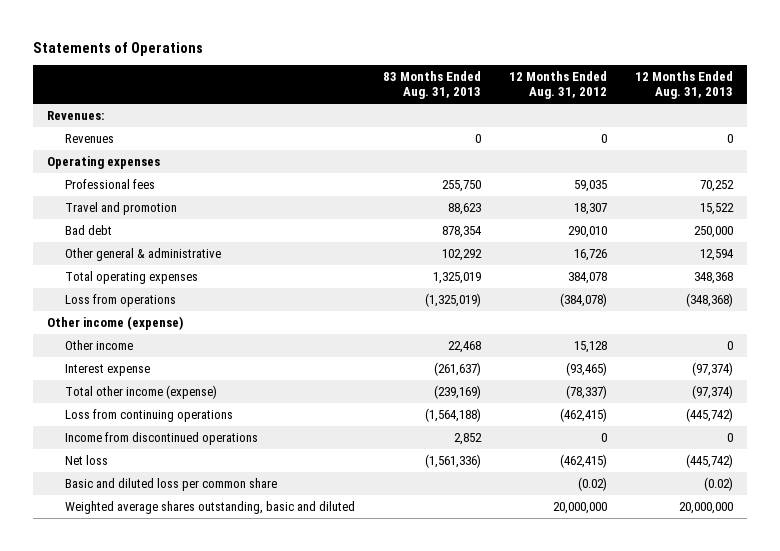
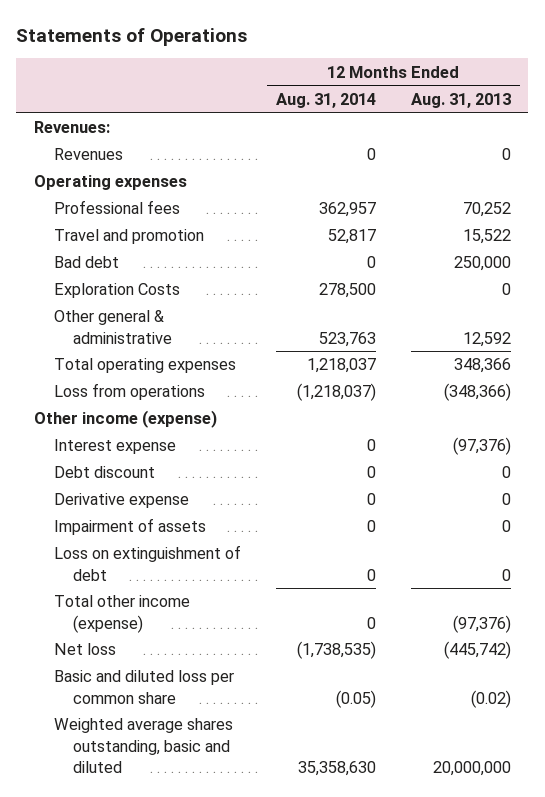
[382,71,481,100] 83 Months Ended Aug. 31, 2013 -> none
[508,71,607,100] 12 Months Ended Aug. 31, 2012 -> none
none -> [275,93,376,109] Aug. 31, 2014
none -> [53,283,180,299] Exploration Costs
[699,248,734,261] 12,594 -> [462,331,511,347] 12,592
[693,271,733,284] 348,368 -> [453,358,511,374] 348,366
[685,292,733,307] (348,368) -> [443,383,511,402] (348,366)
[64,339,133,350] Other income -> none
[64,408,233,422] Loss from continuing operations -> none
[64,431,258,445] Income from discontinued operations -> none
[691,361,733,376] (97,374) -> [452,437,511,456] (97,376)
none -> [53,466,155,479] Debt discount
none -> [53,493,189,509] Derivative expense
none -> [53,518,206,536] Impairment of assets
none -> [53,545,241,581] Loss on extinguishment of debt
[691,384,733,399] (97,374) -> [452,614,511,633] (97,376)

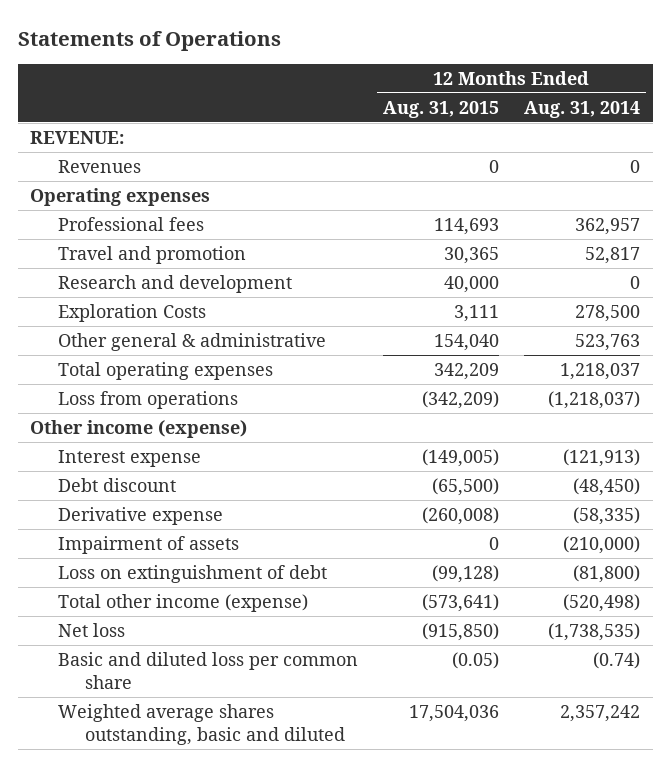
[410,93,511,109] Aug. 31, 2013 -> none
none -> [382,100,499,118] Aug. 31, 2015
[33,121,110,134] Revenues: -> [30,131,125,145] REVENUE:
[53,256,119,269] Bad debt -> none
none -> [57,275,292,294] Research and development
[366,439,376,452] 0 -> [562,449,640,468] (121,913)
[366,466,376,479] 0 -> [572,478,640,497] (48,450)
[366,493,376,506] 0 -> [572,507,640,526] (58,335)
[366,520,376,533] 0 -> [562,536,640,555] (210,000)
[366,568,376,581] 0 -> [572,565,640,584] (81,800)
[366,616,376,629] 0 -> [562,594,640,613] (520,498)
[335,689,376,708] (0.05) -> [592,652,640,670] (0.74)
[297,760,376,776] 35,358,630 -> [559,705,640,723] 2,357,242

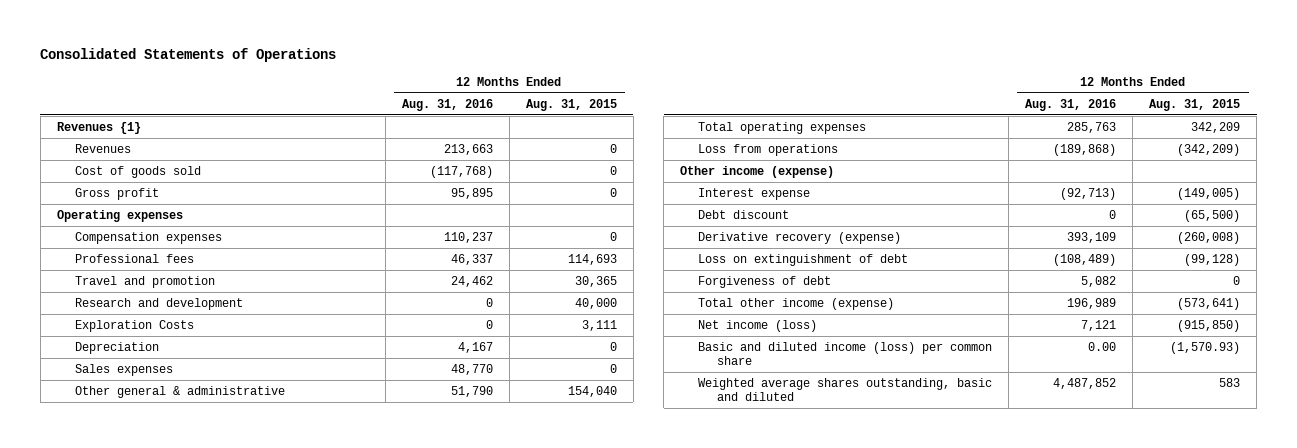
[17,30,281,51] Statements of Operations -> [40,47,337,62] Consolidated Statements of Operations
[523,100,640,118] Aug. 31, 2014 -> none
none -> [401,98,493,111] Aug. 31, 2016
[30,131,125,145] REVENUE: -> [56,121,141,134] Revenues {1}
none -> [74,165,201,178] Cost of goods sold
none -> [74,187,159,200] Gross profit
none -> [74,231,222,244] Compensation expenses
none -> [74,341,159,354] Depreciation
none -> [74,363,173,376] Sales expenses
[57,536,239,555] Impairment of assets -> none
[57,507,223,526] Derivative expense -> [698,231,902,244] Derivative recovery (expense)
none -> [698,275,832,288] Forgiveness of debt
[57,623,125,638] Net loss -> [698,319,818,332] Net income (loss)
[57,652,358,689] Basic and diluted loss per common share -> [698,341,993,366] Basic and diluted income (loss) per common share
[451,652,499,670] (0.05) -> [1170,341,1241,354] (1,570.93)
[408,705,499,723] 17,504,036 -> [1219,377,1241,387] 583

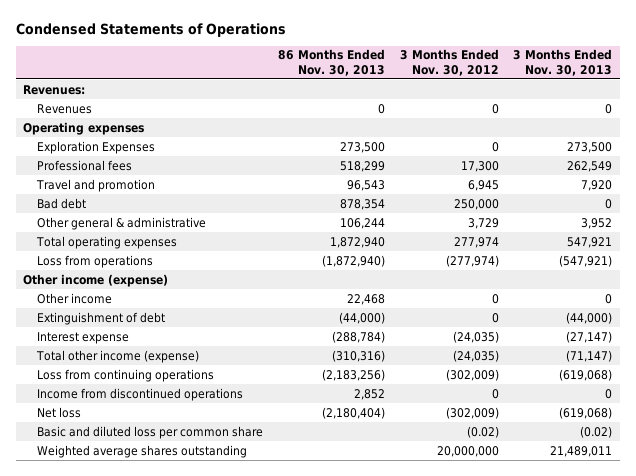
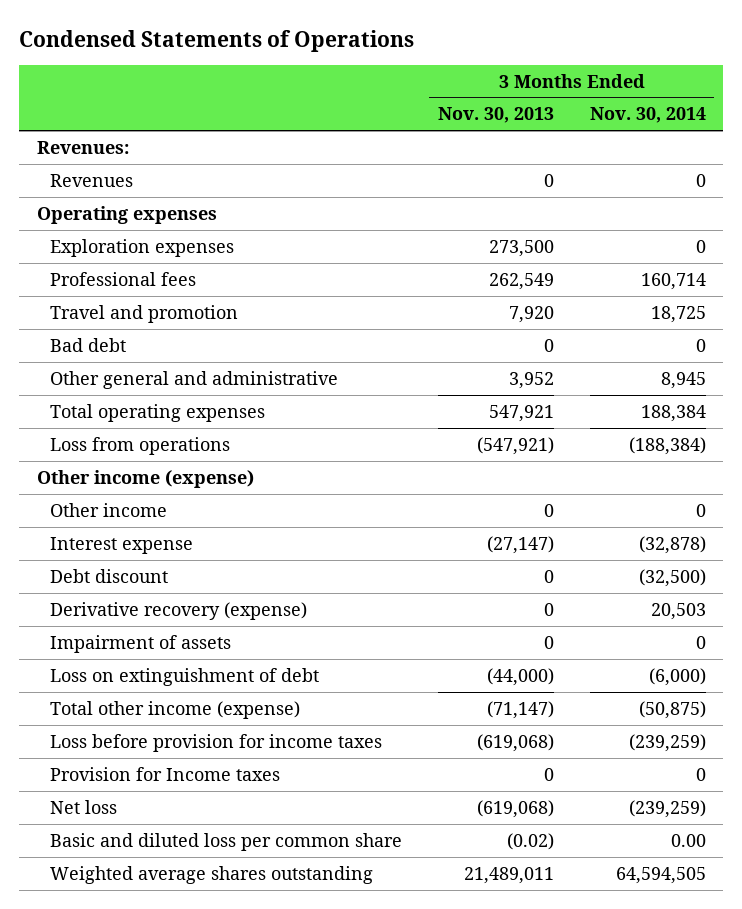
[278,49,386,76] 86 Months Ended Nov. 30, 2013 -> none
[399,49,499,76] 3 Months Ended Nov. 30, 2012 -> none
none -> [589,107,706,124] Nov. 30, 2014
[37,140,156,154] Exploration Expenses -> [50,238,235,257] Exploration expenses
[37,216,207,230] Other general & administrative -> [50,370,339,389] Other general and administrative
[37,311,166,325] Extinguishment of debt -> none
none -> [50,568,169,583] Debt discount
none -> [50,601,308,620] Derivative recovery (expense)
none -> [50,634,232,653] Impairment of assets
none -> [50,667,320,686] Loss on extinguishment of debt
[37,387,244,401] Income from discontinued operations -> none
[37,368,215,382] Loss from continuing operations -> [50,733,383,752] Loss before provision for income taxes
none -> [50,766,281,781] Provision for Income taxes

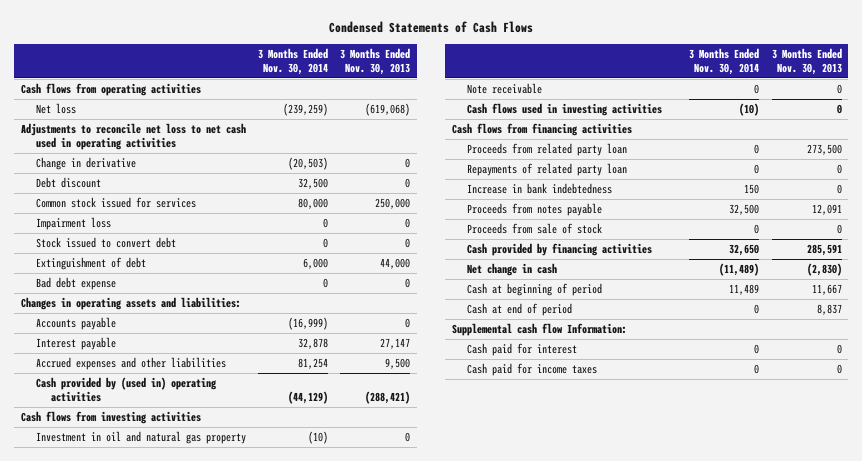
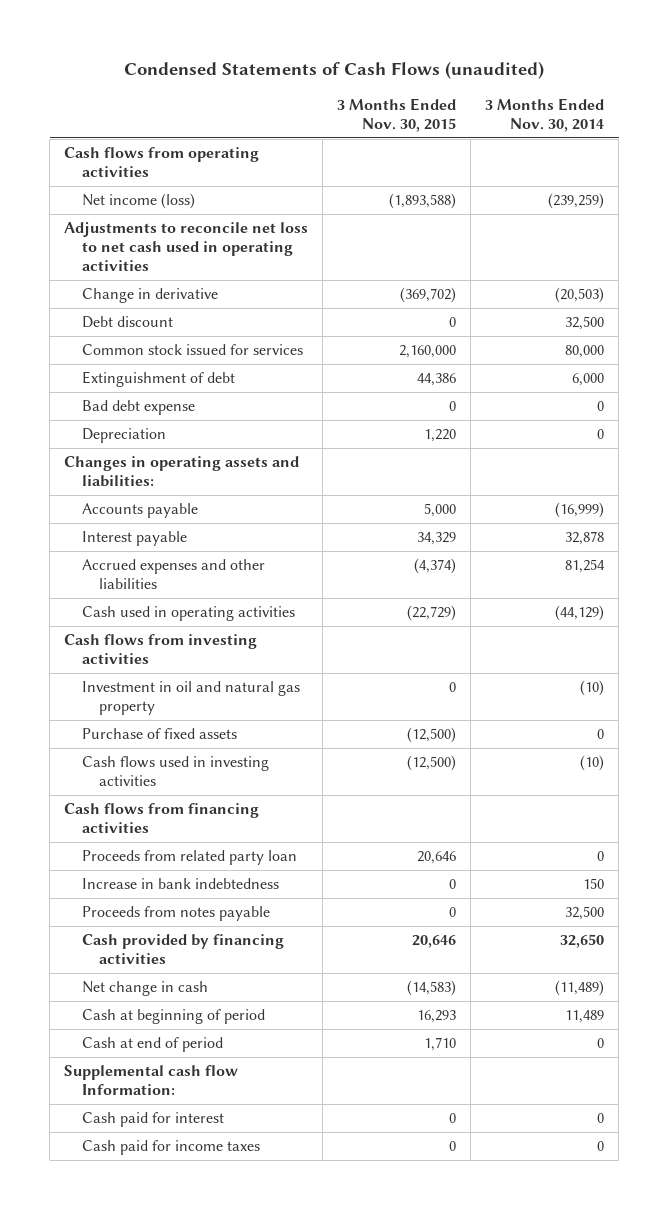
[329,21,534,34] Condensed Statements of Cash Flows -> [124,60,545,79] Condensed Statements of Cash Flows (unaudited)
[340,47,411,75] 3 Months Ended Nov. 30, 2013 -> none
none -> [337,98,457,133] 3 Months Ended Nov. 30, 2015
[35,102,76,114] Net loss -> [81,193,195,210] Net income (loss)
[35,216,111,230] Impairment loss -> none
[35,236,176,248] Stock issued to convert debt -> none
none -> [81,428,166,444] Depreciation
[35,376,217,403] Cash provided by (used in) operating activities -> [81,606,295,622] Cash used in operating activities
[466,82,542,94] Note receivable -> none
none -> [81,728,237,740] Purchase of fixed assets
[466,162,627,176] Repayments of related party loan -> none
[466,222,602,234] Proceeds from sale of stock -> none

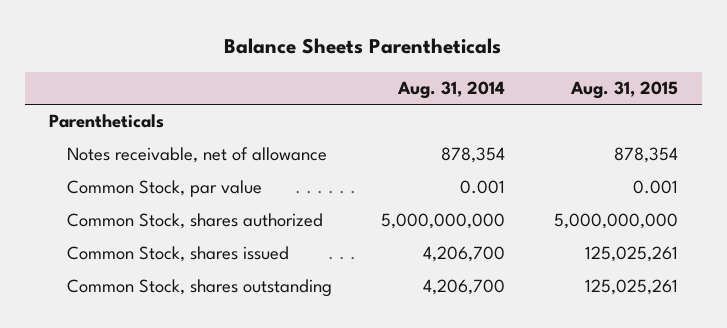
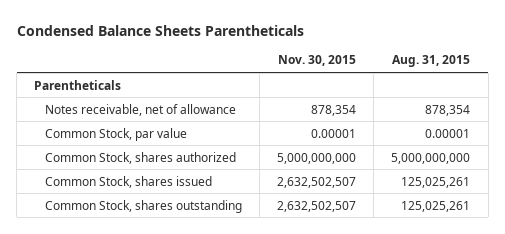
[224,38,502,55] Balance Sheets Parentheticals -> [16,24,304,36] Condensed Balance Sheets Parentheticals
[396,80,505,99] Aug. 31, 2014 -> none
none -> [278,55,357,67] Nov. 30, 2015
[632,180,678,195] 0.001 -> [425,128,471,138] 0.00001

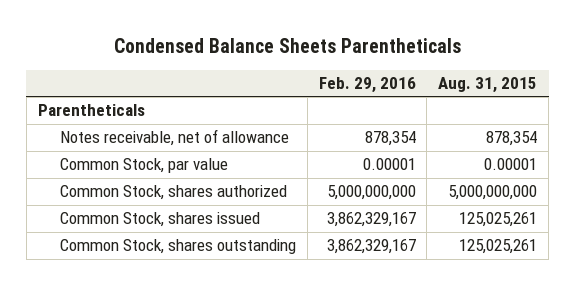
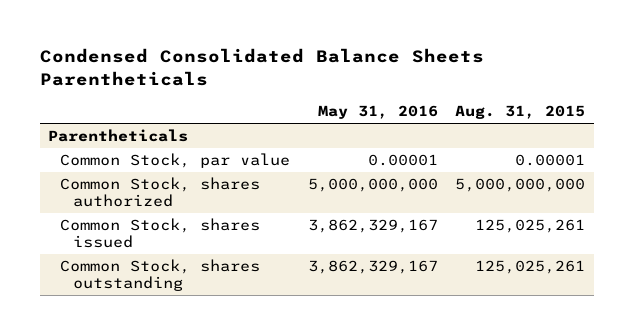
[113,37,461,53] Condensed Balance Sheets Parentheticals -> [39,48,484,86] Condensed Consolidated Balance Sheets Parentheticals
[318,77,416,94] Feb. 29, 2016 -> none
none -> [317,105,438,120] May 31, 2016
[59,129,289,147] Notes receivable, net of allowance -> none

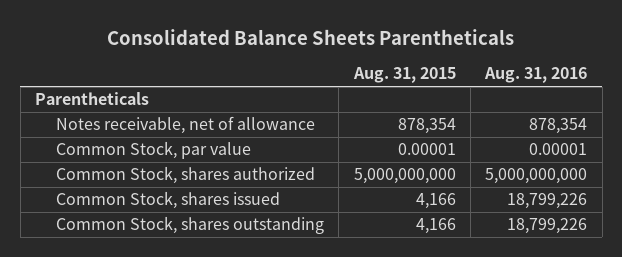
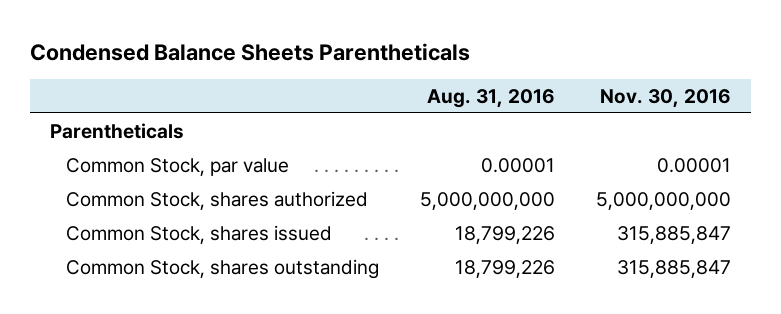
[107,28,515,45] Consolidated Balance Sheets Parentheticals -> [29,42,470,61] Condensed Balance Sheets Parentheticals
[352,67,456,84] Aug. 31, 2015 -> none
none -> [599,88,731,108] Nov. 30, 2016
[55,116,315,135] Notes receivable, net of allowance -> none

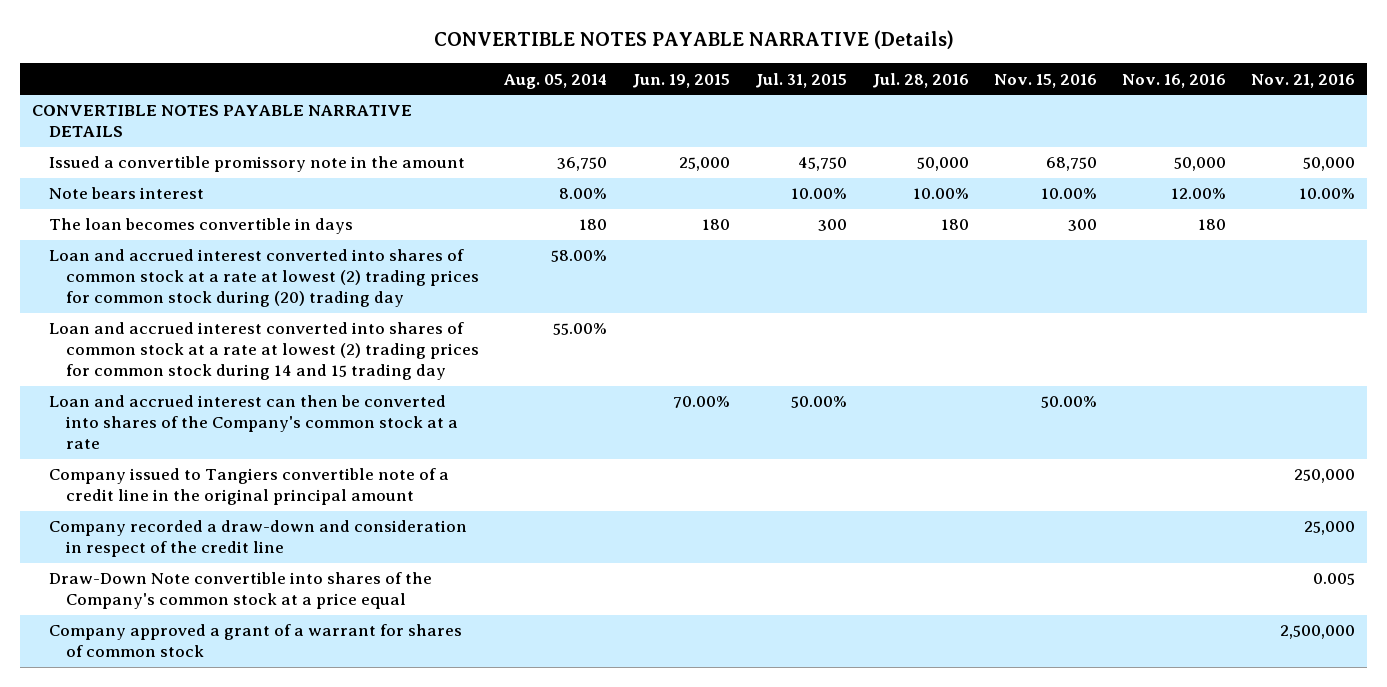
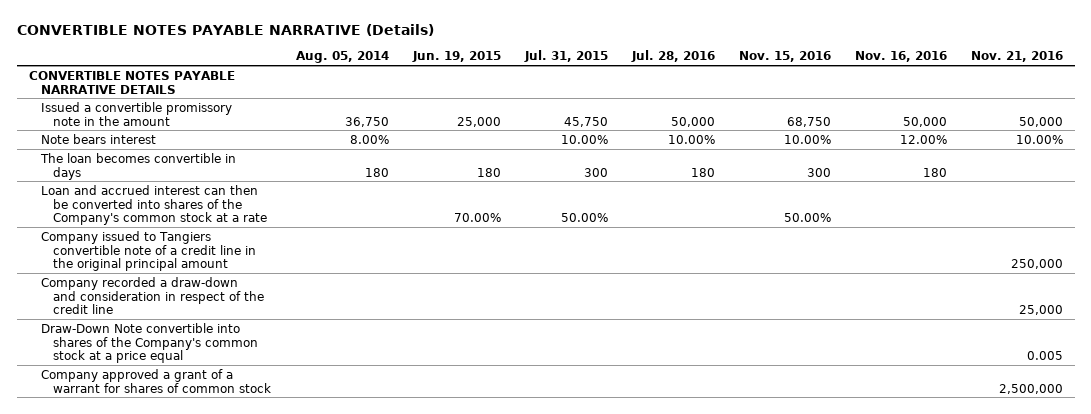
[49,249,480,308] Loan and accrued interest converted into shares of common stock at a rate at lowest (2) trading prices for common stock during (20) trading day -> none
[49,322,480,381] Loan and accrued interest converted into shares of common stock at a rate at lowest (2) trading prices for common stock during 14 and 15 trading day -> none

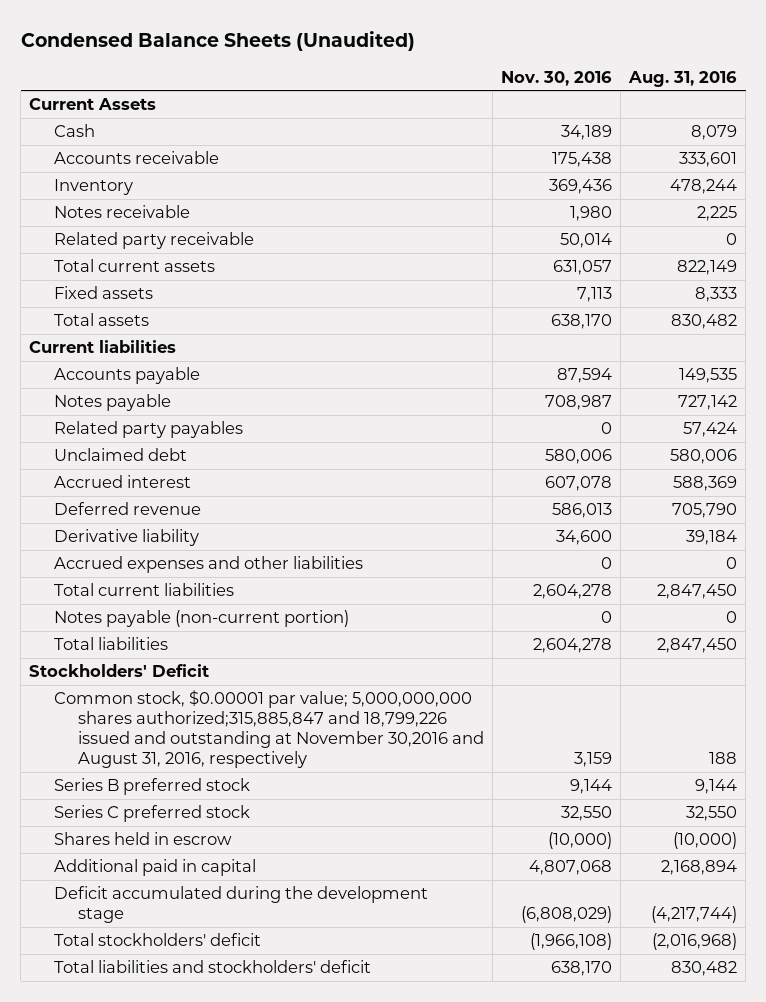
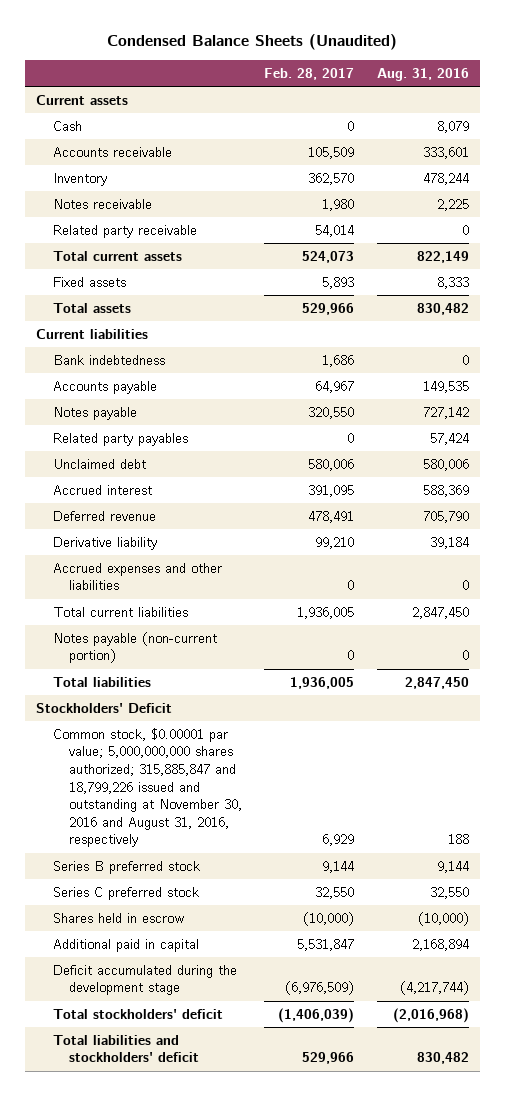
[500,70,612,86] Nov. 30, 2016 -> none
none -> [264,67,355,80] Feb. 28, 2017
[29,98,157,111] Current Assets -> [35,94,128,105] Current assets
none -> [52,354,165,365] Bank indebtedness
[53,690,484,769] Common stock, $0.00001 par value; 5,000,000,000 shares authorized;315,885,847 and 18,799,226 issued and outstanding at November 30,2016 and August 31, 2016, respectively -> [52,727,243,848] Common stock, $0.00001 par value; 5,000,000,000 shares authorized; 315,885,847 and 18,799,226 issued and outstanding at November 30, 2016 and August 31, 2016, respectively

